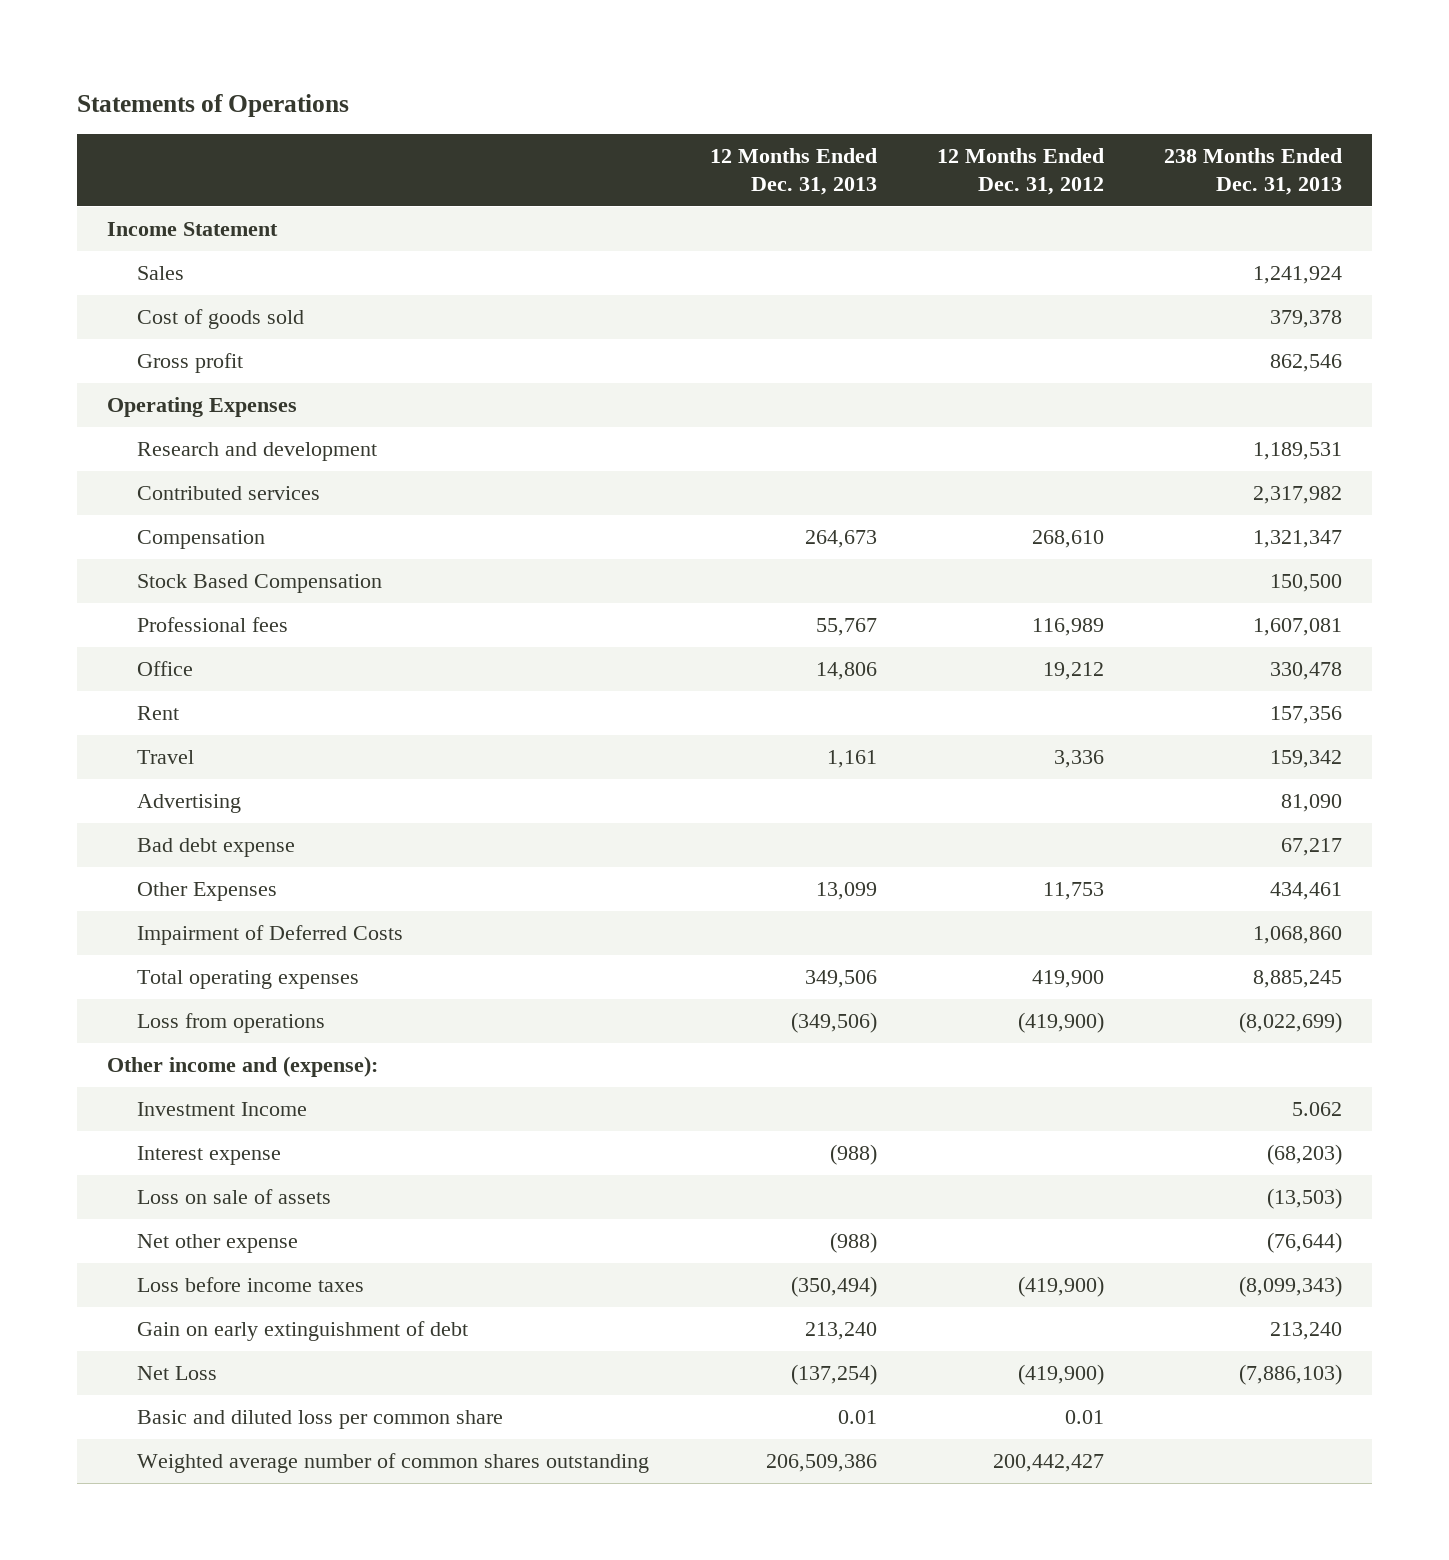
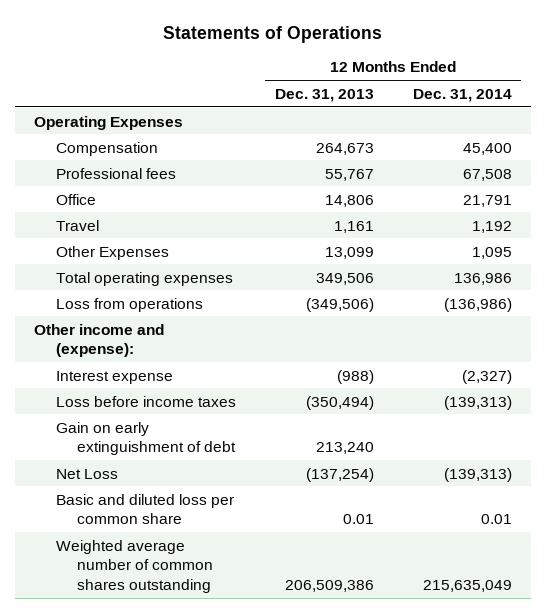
[936,147,1104,195] 12 Months Ended Dec. 31, 2012 -> none
[1164,147,1343,195] 238 Months Ended Dec. 31, 2013 -> none
none -> [412,88,512,102] Dec. 31, 2014
[107,222,279,237] Income Statement -> none
[137,266,185,281] Sales -> none
[137,309,305,330] Cost of goods sold -> none
[137,353,244,374] Gross profit -> none
[137,442,378,462] Research and development -> none
[137,486,321,501] Contributed services -> none
[137,574,383,594] Stock Based Compensation -> none
[137,706,180,721] Rent -> none
[137,794,242,814] Advertising -> none
[137,838,296,858] Bad debt expense -> none
[137,925,404,946] Impairment of Deferred Costs -> none
[137,1102,308,1117] Investment Income -> none
[137,1189,332,1205] Loss on sale of assets -> none
[137,1234,299,1254] Net other expense -> none

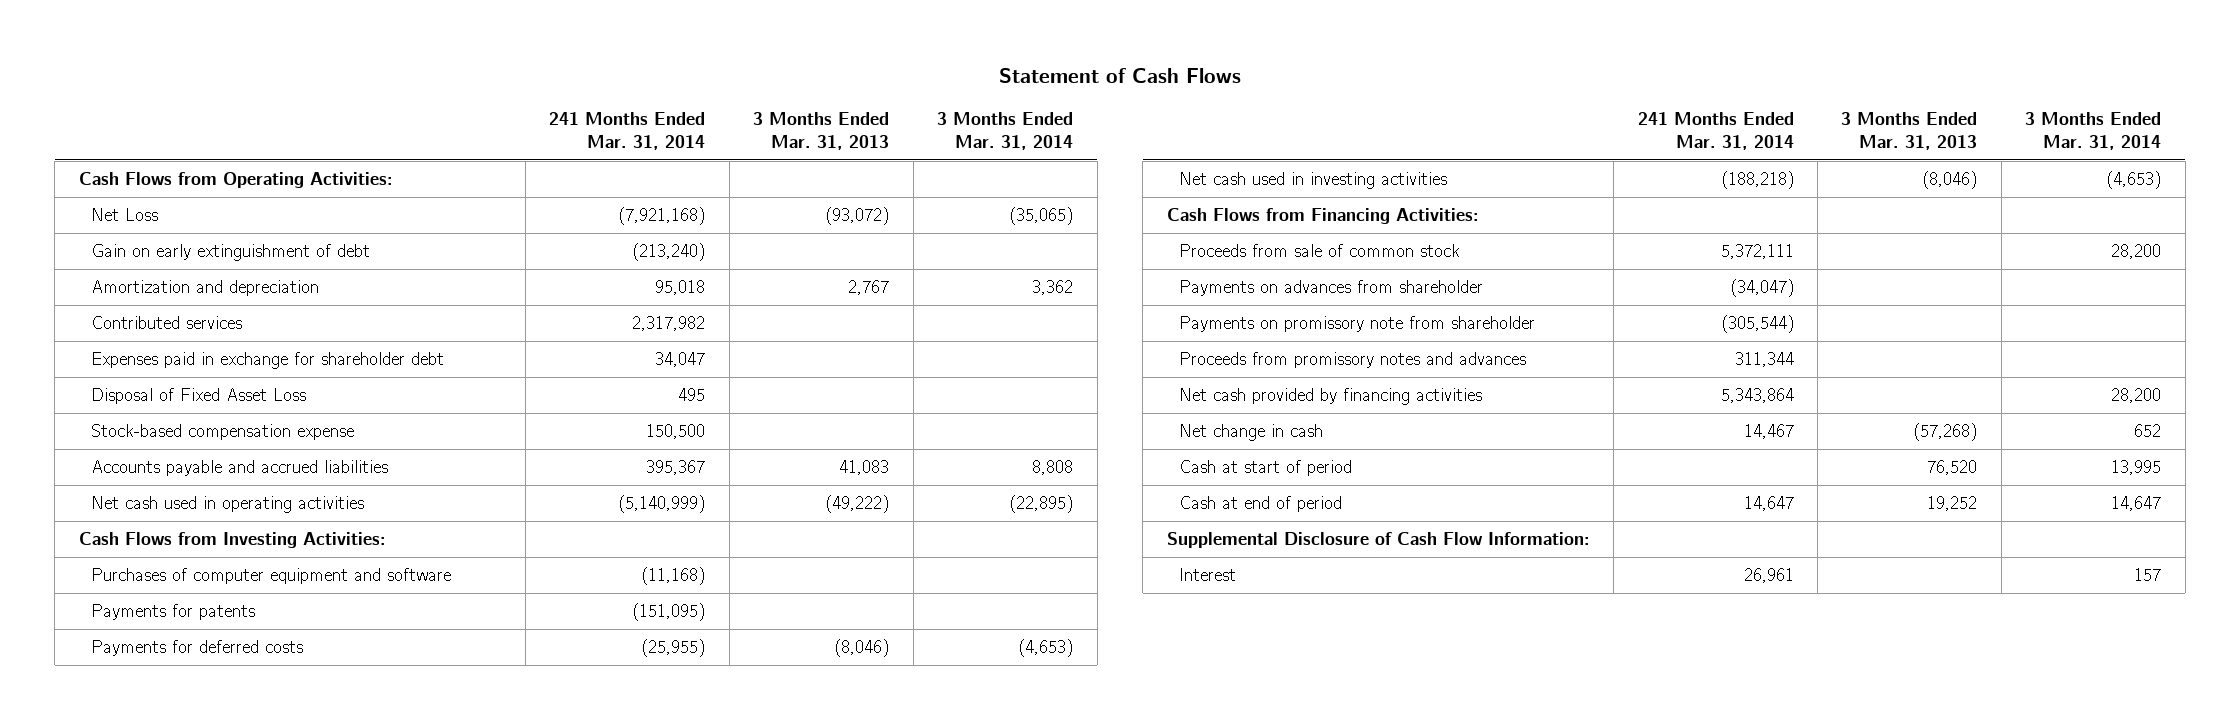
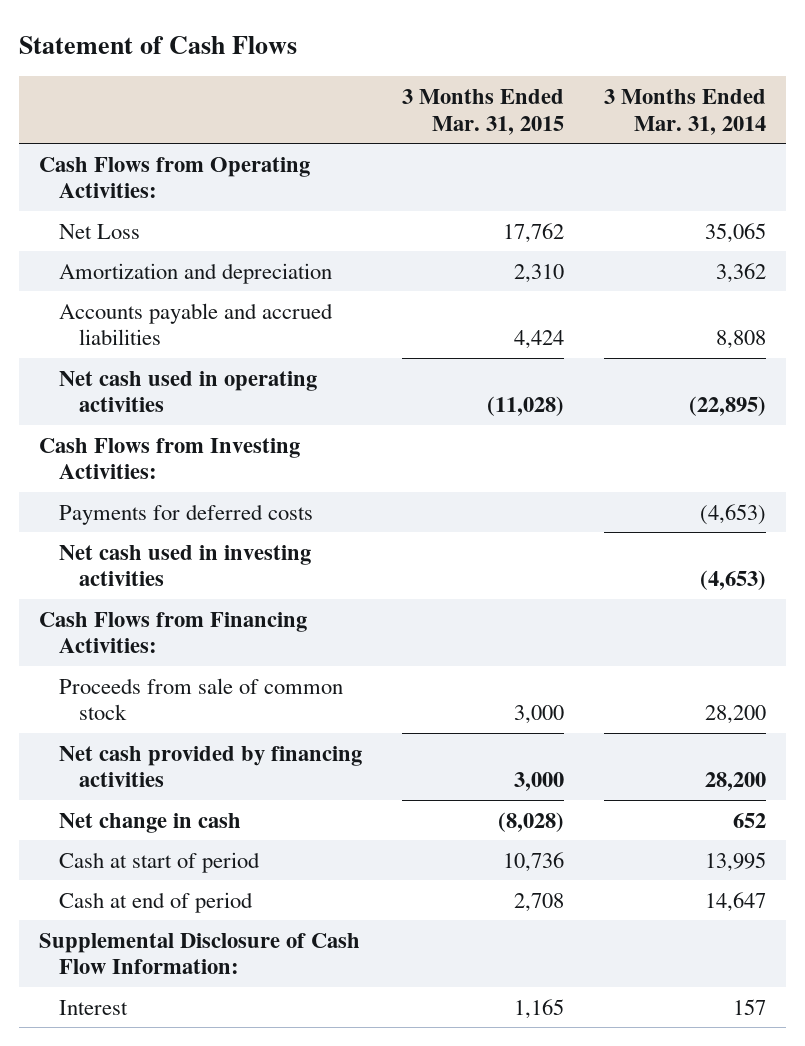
[549,112,706,150] 241 Months Ended Mar. 31, 2014 -> none
[753,112,890,150] 3 Months Ended Mar. 31, 2013 -> none
none -> [401,89,564,135] 3 Months Ended Mar. 31, 2015
[91,244,371,262] Gain on early extinguishment of debt -> none
[1009,207,1074,226] (35,065) -> [704,222,766,243] 35,065
[91,316,243,330] Contributed services -> none
[91,352,445,370] Expenses paid in exchange for shareholder debt -> none
[91,388,307,405] Disposal of Fixed Asset Loss -> none
[91,424,355,441] Stock-based compensation expense -> none
[91,568,452,585] Purchases of computer equipment and software -> none
[91,604,256,621] Payments for patents -> none
[1179,280,1484,297] Payments on advances from shareholder -> none
[1179,316,1536,333] Payments on promissory note from shareholder -> none
[1179,352,1527,369] Proceeds from promissory notes and advances -> none

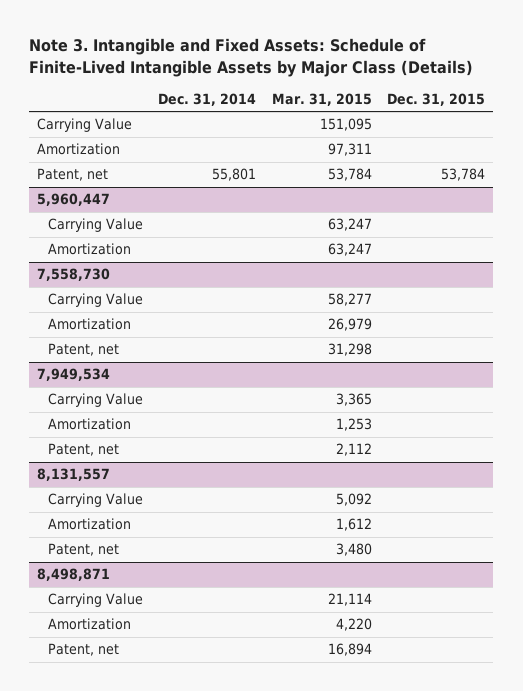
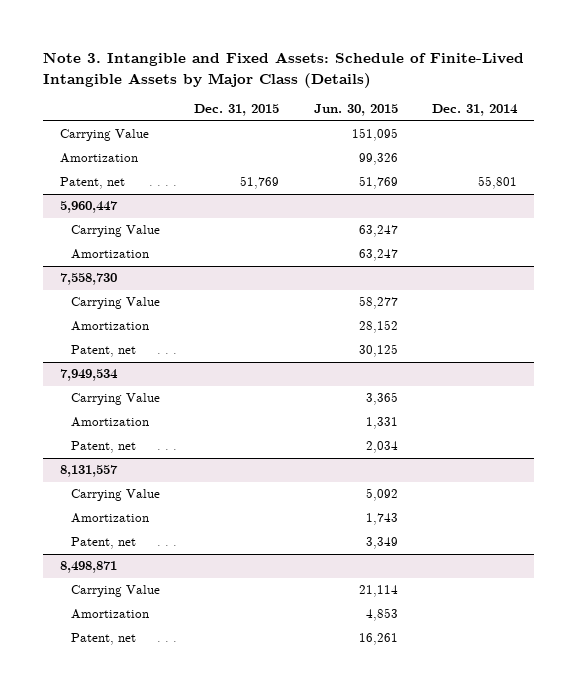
[271,93,372,107] Mar. 31, 2015 -> none
none -> [313,104,398,117] Jun. 30, 2015
[441,168,486,182] 53,784 -> [240,176,280,190] 51,769

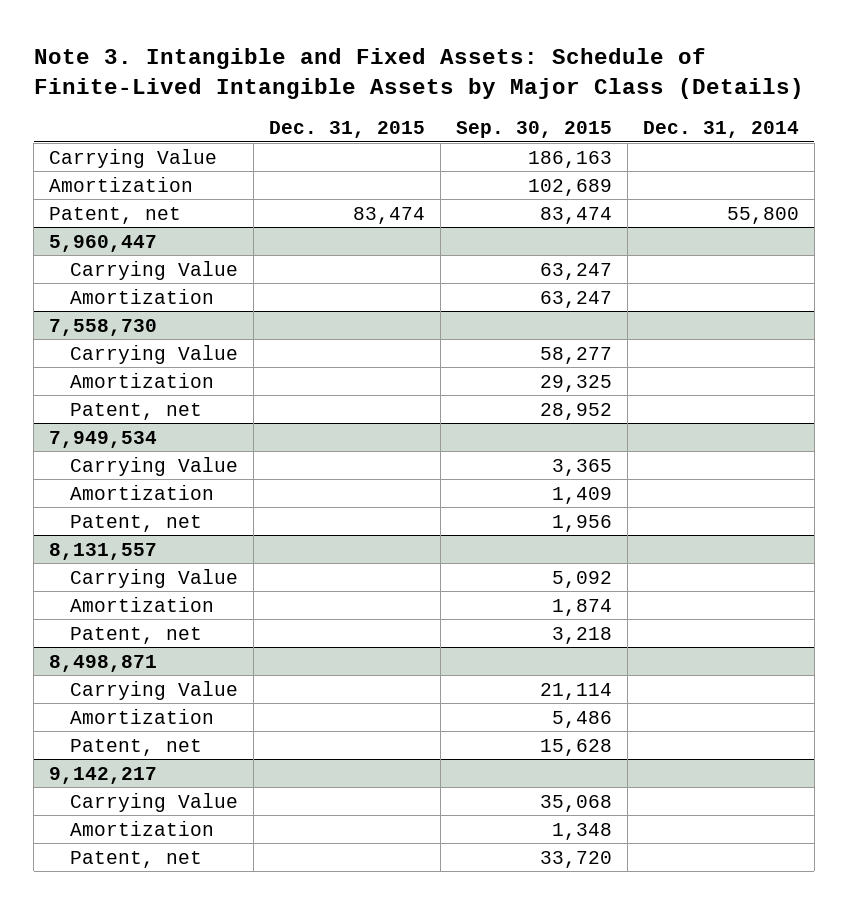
[313,104,398,117] Jun. 30, 2015 -> none
none -> [455,120,612,138] Sep. 30, 2015
[240,176,280,190] 51,769 -> [353,206,426,224] 83,474
[477,176,517,190] 55,801 -> [726,206,799,224] 55,800
none -> [49,766,158,784] 9,142,217
none -> [70,792,239,812] Carrying Value
none -> [70,820,215,836] Amortization
none -> [70,850,203,868] Patent, net

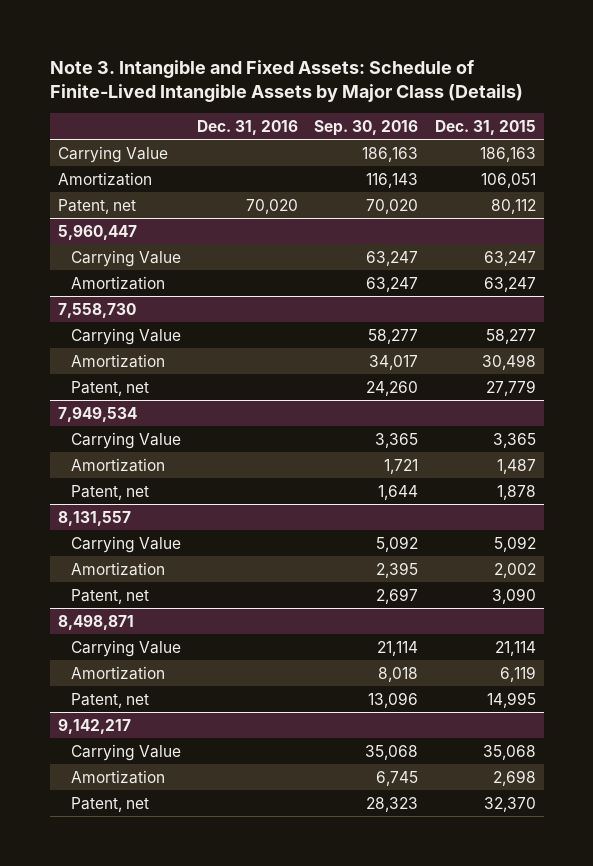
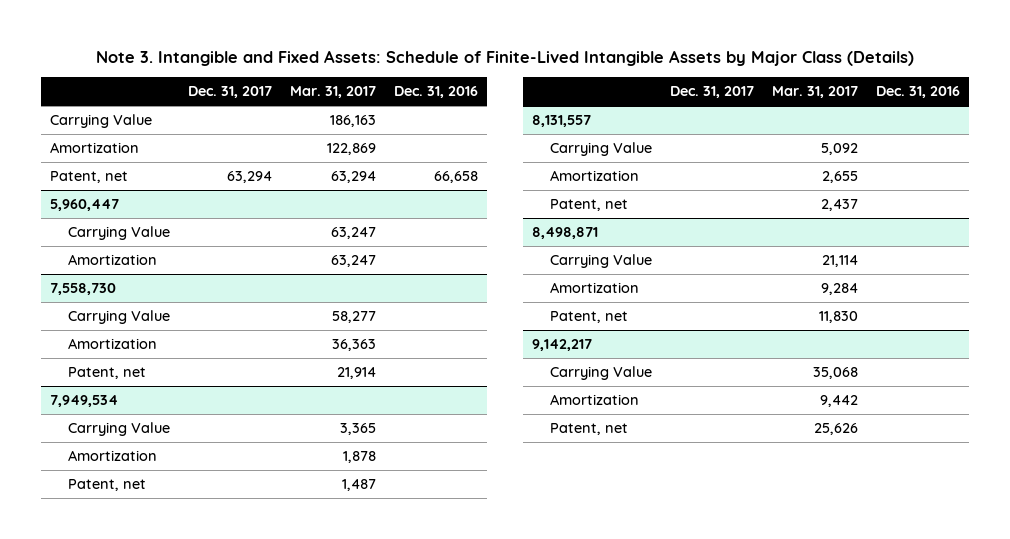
[314,120,419,137] Sep. 30, 2016 -> none
[434,120,536,136] Dec. 31, 2015 -> none
none -> [188,86,273,99] Dec. 31, 2017
none -> [290,86,377,99] Mar. 31, 2017
[246,198,299,214] 70,020 -> [434,171,479,184] 66,658

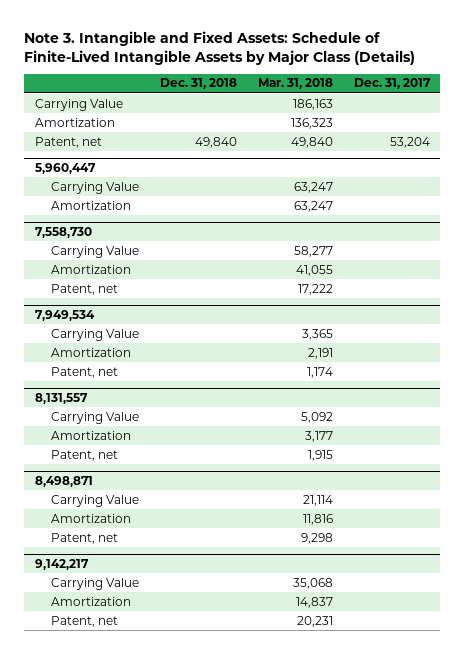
[290,86,377,99] Mar. 31, 2017 -> none
[394,86,479,99] Dec. 31, 2016 -> none
none -> [160,78,238,90] Dec. 31, 2018
none -> [258,78,334,90] Mar. 31, 2018
[227,171,273,184] 63,294 -> [389,136,430,148] 53,204

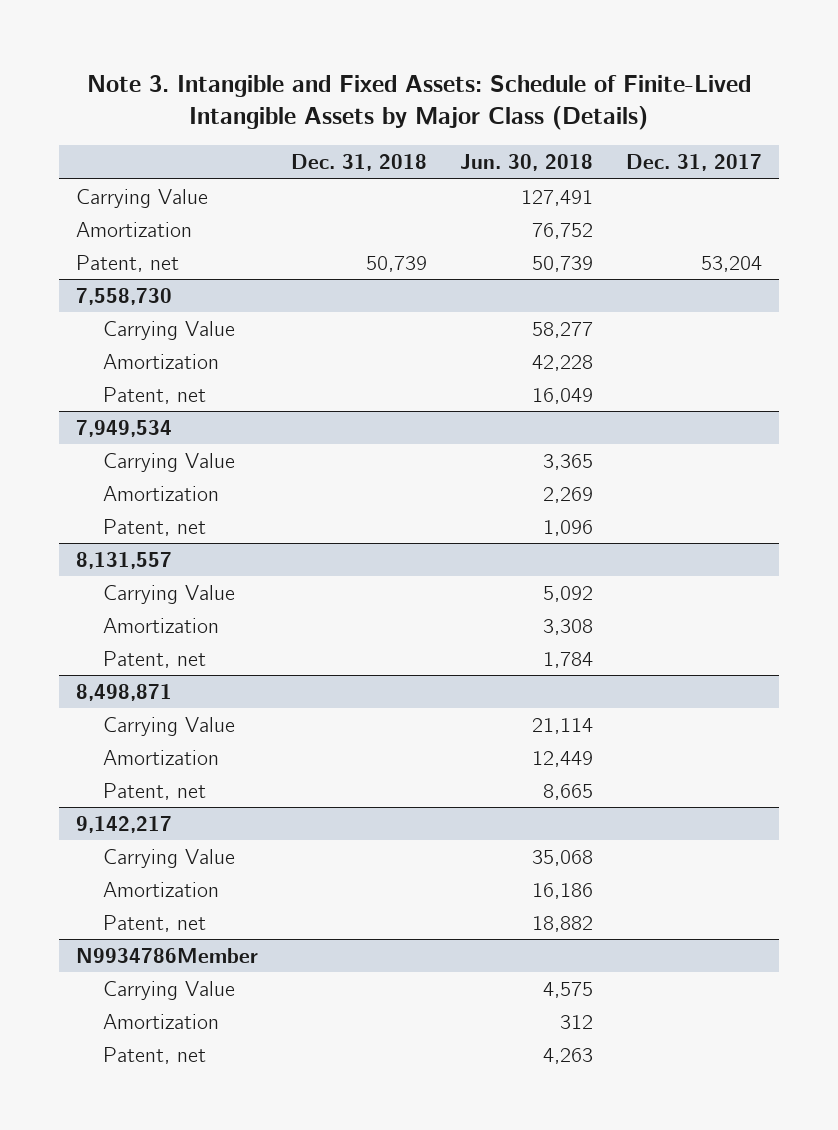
[258,78,334,90] Mar. 31, 2018 -> none
none -> [460,154,594,172] Jun. 30, 2018
[34,163,96,175] 5,960,447 -> none
[51,181,140,194] Carrying Value -> none
[51,200,132,210] Amortization -> none
[195,136,238,148] 49,840 -> [366,255,428,272] 50,739
none -> [75,947,258,963] N9934786Member
none -> [102,980,235,1000] Carrying Value
none -> [102,1013,219,1029] Amortization
none -> [102,1046,206,1064] Patent, net

